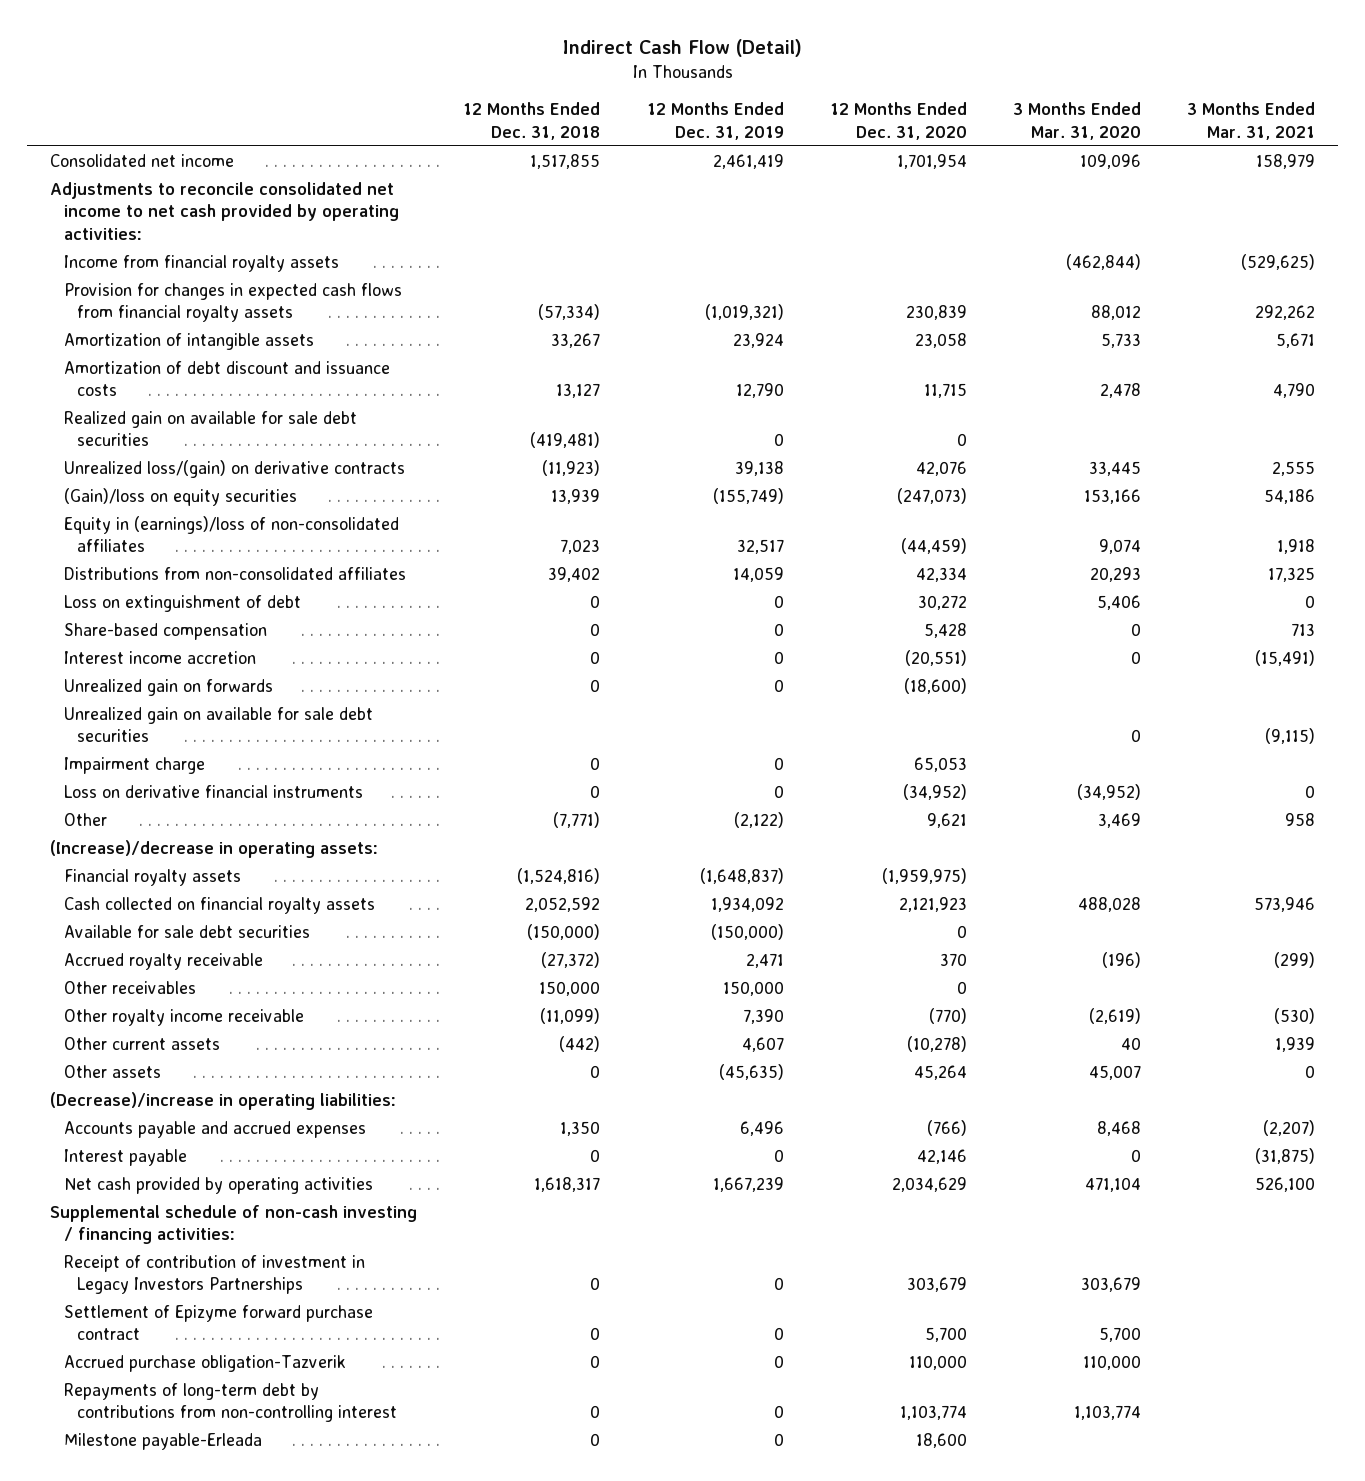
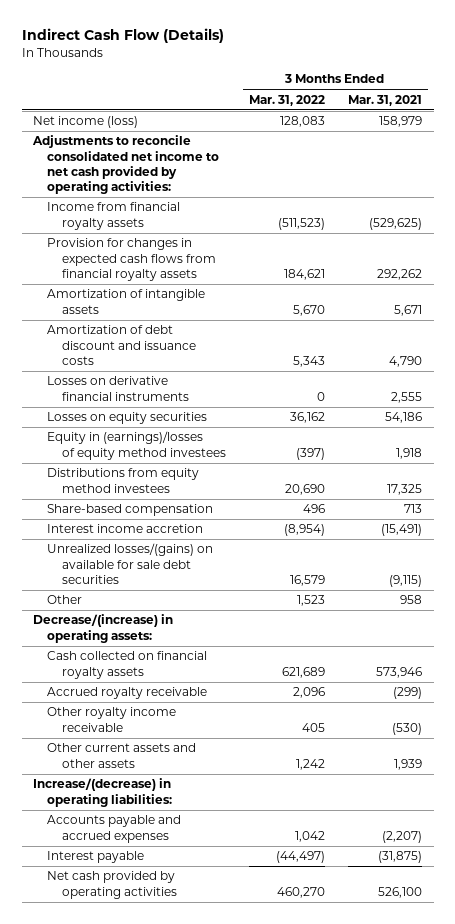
[562,39,802,58] Indirect Cash Flow (Detail) -> [21,28,224,44] Indirect Cash Flow (Details)
[463,102,601,140] 12 Months Ended Dec. 31, 2018 -> none
[646,102,784,140] 12 Months Ended Dec. 31, 2019 -> none
[829,102,967,140] 12 Months Ended Dec. 31, 2020 -> none
[1013,102,1142,140] 3 Months Ended Mar. 31, 2020 -> none
none -> [248,94,325,106] Mar. 31, 2022
[50,153,235,167] Consolidated net income -> [33,116,139,129] Net income (loss)
[63,410,357,447] Realized gain on available for sale debt securities -> none
[63,594,301,612] Loss on extinguishment of debt -> none
[63,459,405,478] Unrealized loss/(gain) on derivative contracts -> [47,376,189,401] Losses on derivative financial instruments
[63,487,297,506] (Gain)/loss on equity securities -> [47,412,208,425] Losses on equity securities
[63,515,399,553] Equity in (earnings)/loss of non-consolidated affiliates -> [47,431,226,460] Equity in (earnings)/losses of equity method investees
[63,566,406,580] Distributions from non-consolidated affiliates -> [47,468,200,493] Distributions from equity method investees
[63,678,273,696] Unrealized gain on forwards -> none
[63,756,205,774] Impairment charge -> none
[63,784,363,798] Loss on derivative financial instruments -> none
[63,706,373,743] Unrealized gain on available for sale debt securities -> [47,543,214,584] Unrealized losses/(gains) on available for sale debt securities
[63,868,241,886] Financial royalty assets -> none
[50,839,379,858] (Increase)/decrease in operating assets: -> [33,614,174,643] Decrease/(increase) in operating assets:
[63,924,310,938] Available for sale debt securities -> none
[63,980,196,994] Other receivables -> none
[63,1064,161,1078] Other assets -> none
[63,1036,220,1050] Other current assets -> [47,743,197,768] Other current assets and other assets
[50,1091,397,1110] (Decrease)/increase in operating liabilities: -> [33,778,173,807] Increase/(decrease) in operating liabilities:
[50,1204,418,1245] Supplemental schedule of non-cash investing / financing activities: -> none
[63,1254,365,1295] Receipt of contribution of investment in Legacy Investors Partnerships -> none
[63,1304,373,1341] Settlement of Epizyme forward purchase contract -> none
[63,1354,346,1372] Accrued purchase obligation-Tazverik -> none
[63,1382,398,1423] Repayments of long-term debt by contributions from non-controlling interest -> none
[63,1432,262,1450] Milestone payable-Erleada -> none

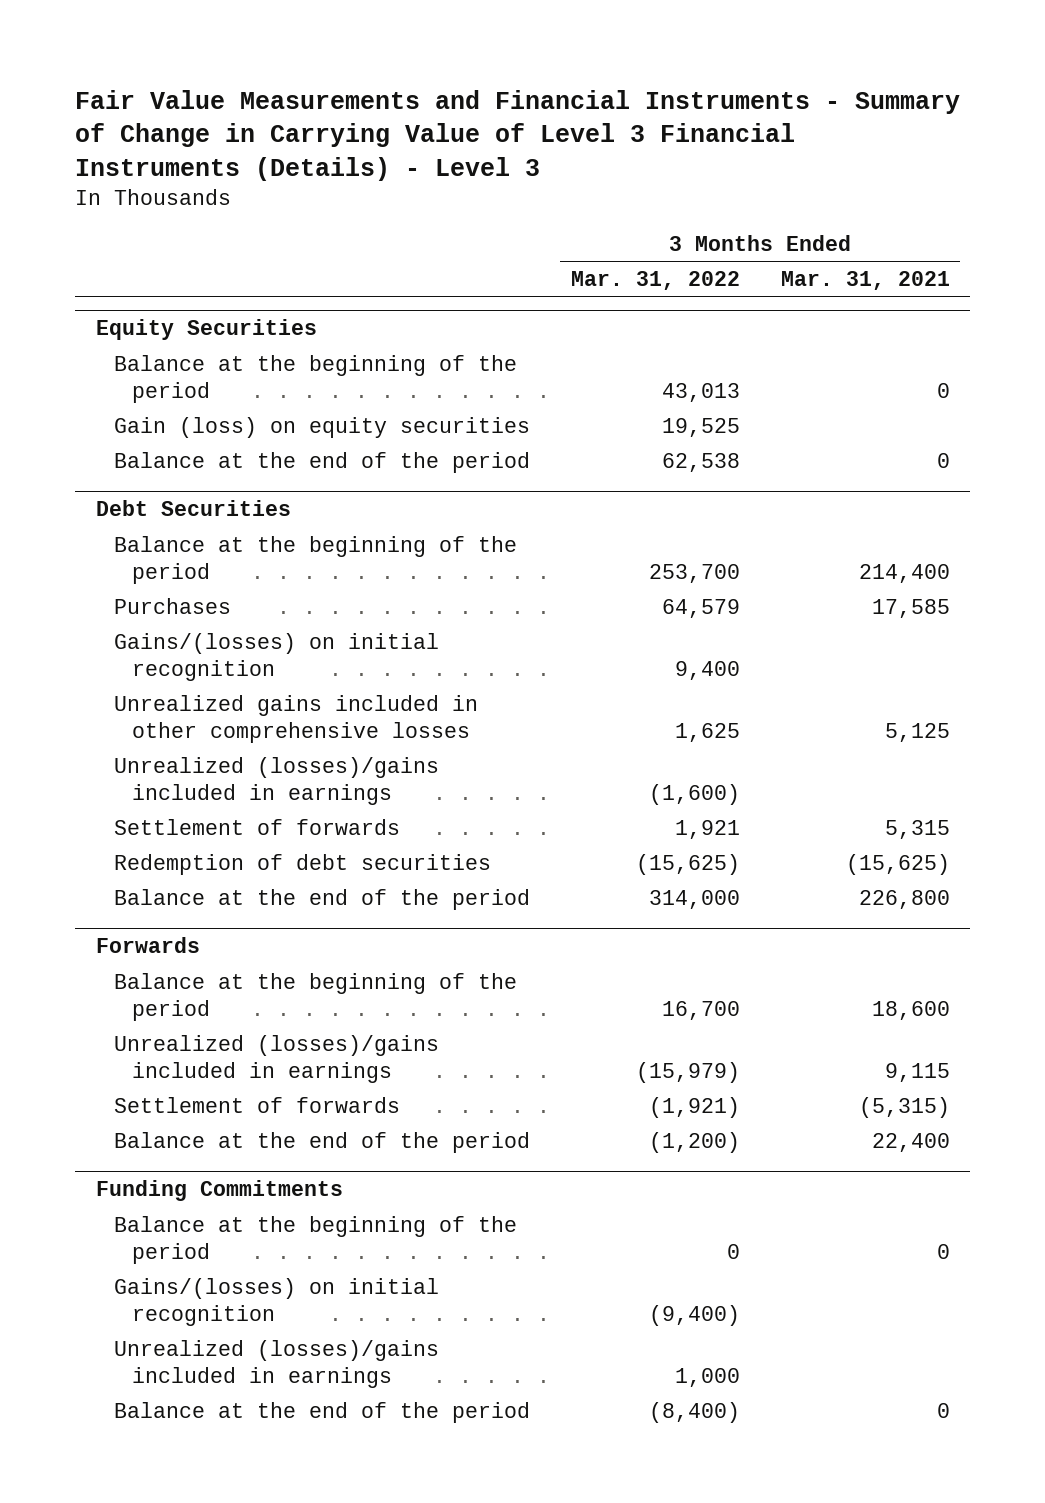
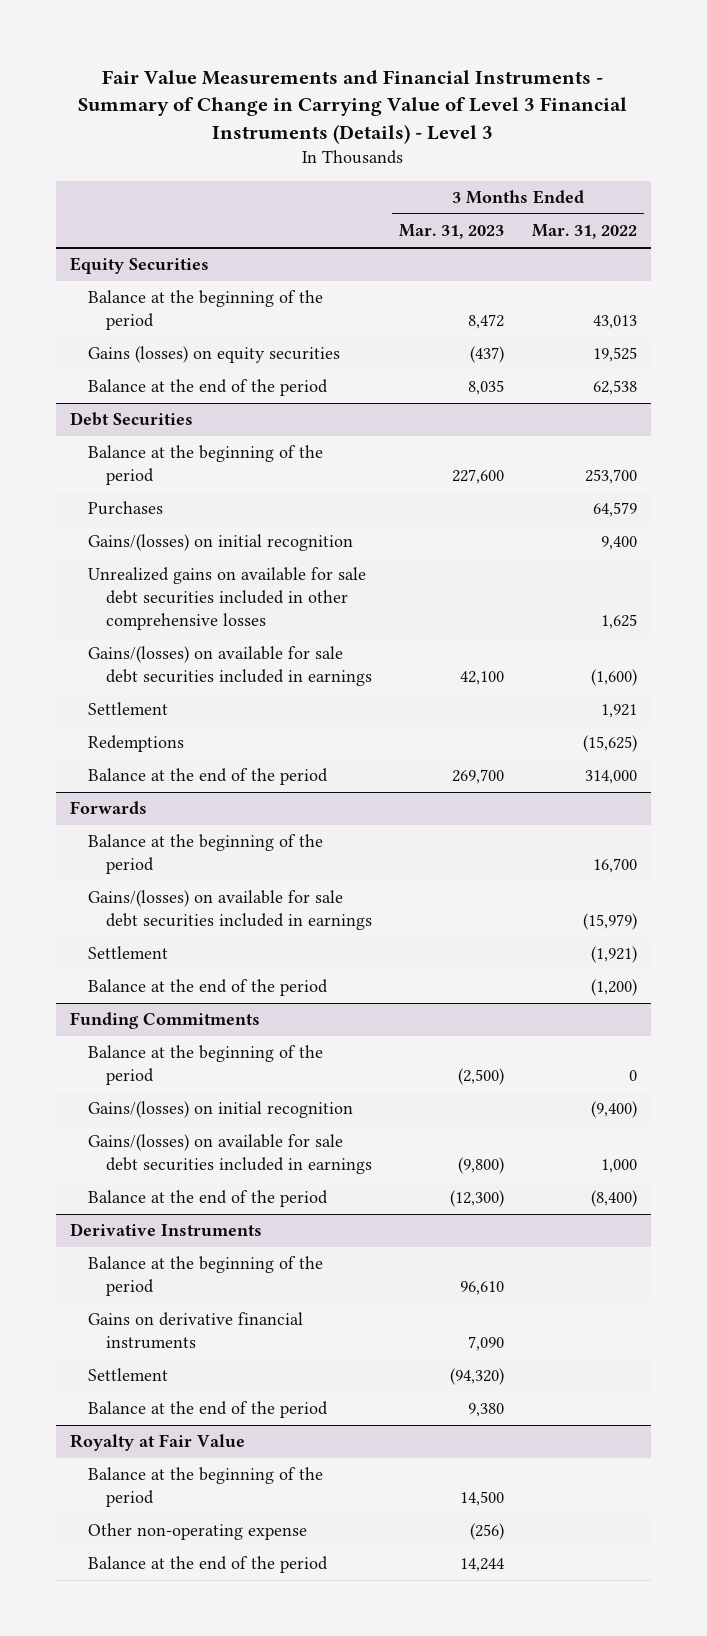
[780,271,950,291] Mar. 31, 2021 -> none
none -> [399,224,505,240] Mar. 31, 2023
[113,416,530,438] Gain (loss) on equity securities -> [87,346,340,364] Gains (losses) on equity securities
[113,694,478,744] Unrealized gains included in other comprehensive losses -> [87,567,366,631] Unrealized gains on available for sale debt securities included in other comprehensive losses
[113,756,439,806] Unrealized (losses)/gains included in earnings -> [87,646,372,687] Gains/(losses) on available for sale debt securities included in earnings
[113,818,400,835] Settlement of forwards -> [87,702,168,716] Settlement
[113,853,491,875] Redemption of debt securities -> [87,735,184,753] Redemptions
[113,1034,439,1084] Unrealized (losses)/gains included in earnings -> [87,890,372,931] Gains/(losses) on available for sale debt securities included in earnings
[113,1096,400,1113] Settlement of forwards -> [87,946,168,960] Settlement
[113,1339,439,1389] Unrealized (losses)/gains included in earnings -> [87,1134,372,1175] Gains/(losses) on available for sale debt securities included in earnings
none -> [69,1223,262,1237] Derivative Instruments
none -> [87,1256,323,1297] Balance at the beginning of the period
none -> [87,1312,303,1350] Gains on derivative financial instruments
none -> [87,1368,168,1382] Settlement
none -> [87,1401,328,1419] Balance at the end of the period
none -> [69,1434,245,1452] Royalty at Fair Value
none -> [87,1467,323,1508] Balance at the beginning of the period
none -> [87,1523,307,1541] Other non-operating expense
none -> [87,1556,328,1574] Balance at the end of the period

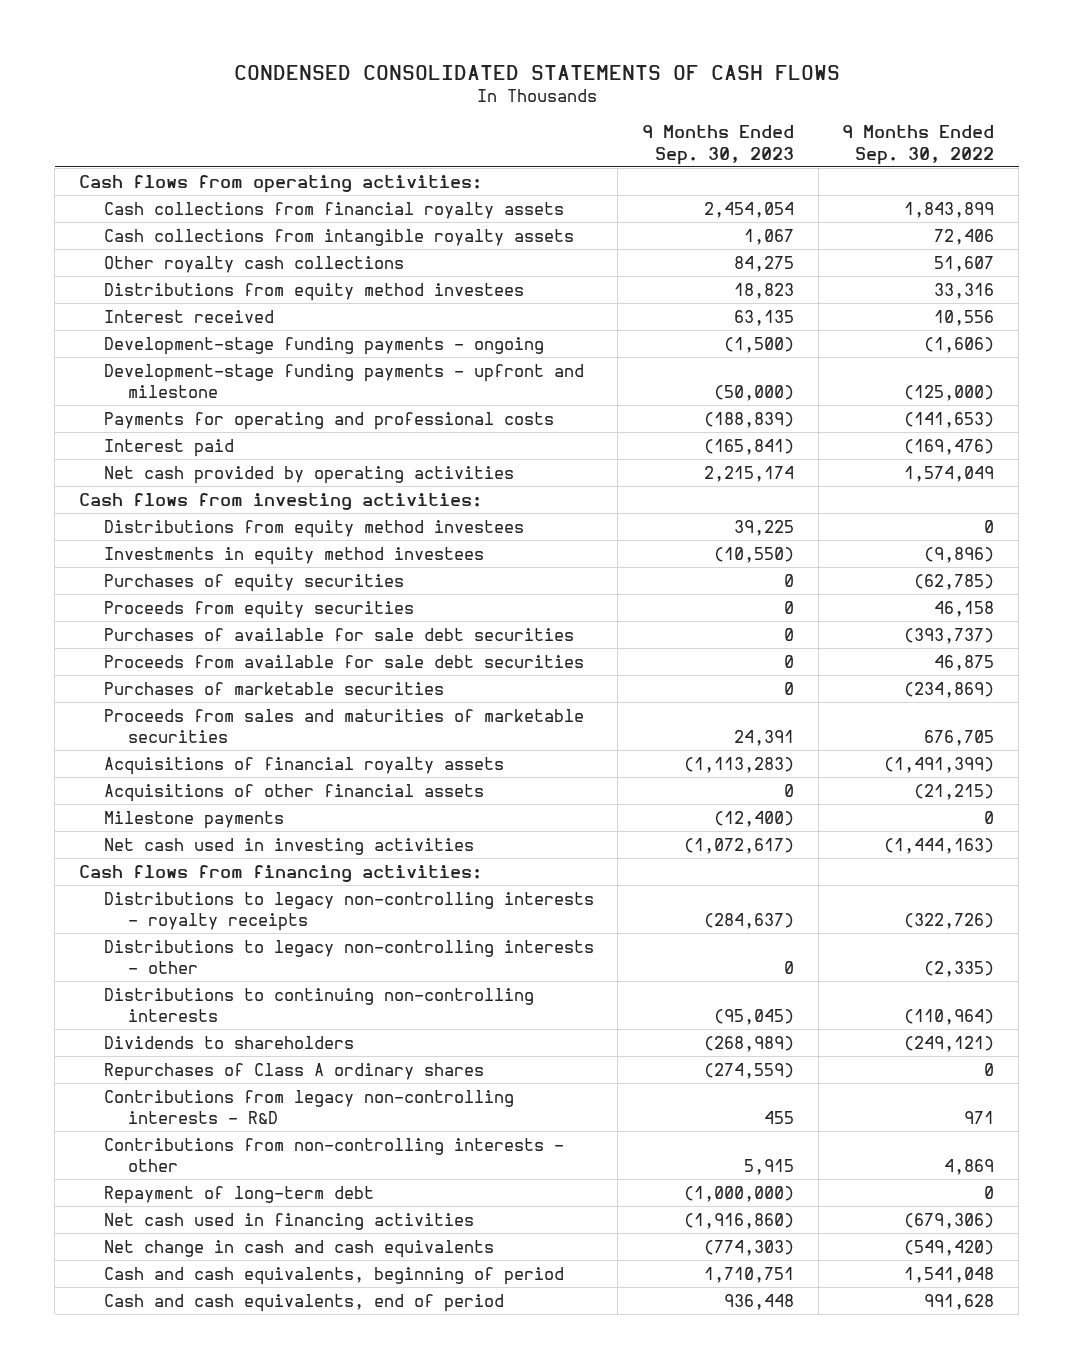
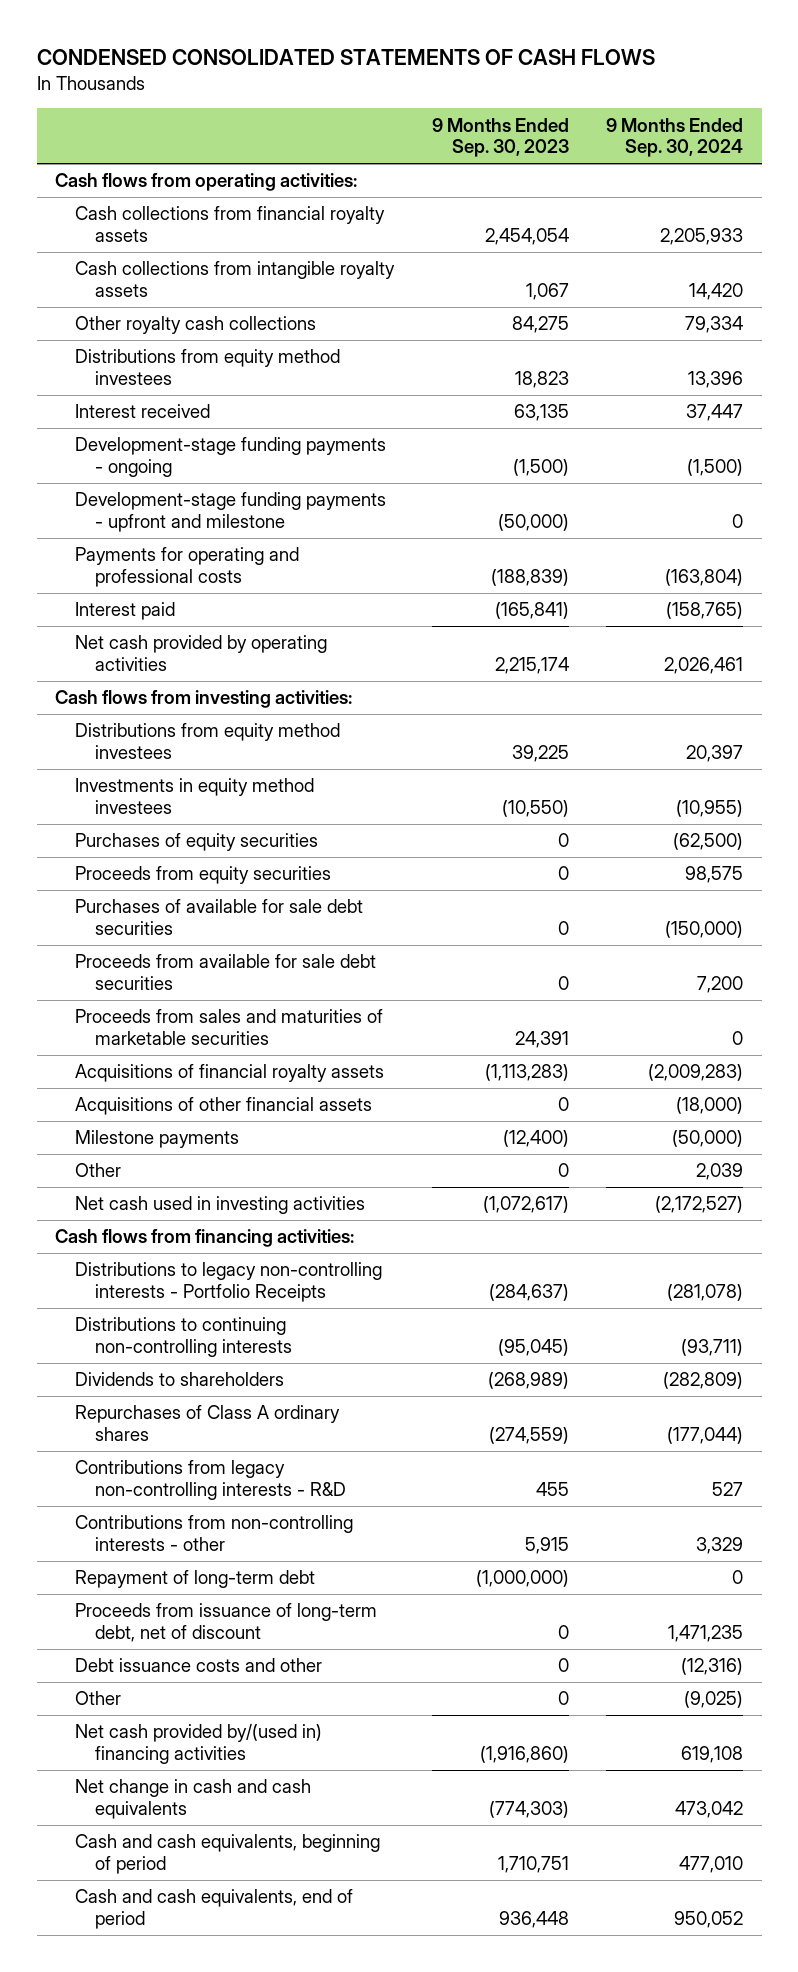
[842,125,995,165] 9 Months Ended Sep. 30, 2022 -> none
none -> [605,117,743,158] 9 Months Ended Sep. 30, 2024
[103,681,444,695] Purchases of marketable securities -> none
none -> [75,1163,122,1178] Other
[103,939,594,974] Distributions to legacy non-controlling interests - other -> none
[103,891,594,931] Distributions to legacy non-controlling interests - royalty receipts -> [75,1262,383,1303] Distributions to legacy non-controlling interests - Portfolio Receipts
none -> [75,1603,378,1643] Proceeds from issuance of long-term debt, net of discount
none -> [75,1658,323,1673] Debt issuance costs and other
none -> [75,1691,122,1706] Other
[103,1212,474,1230] Net cash used in financing activities -> [75,1723,323,1765] Net cash provided by/(used in) financing activities

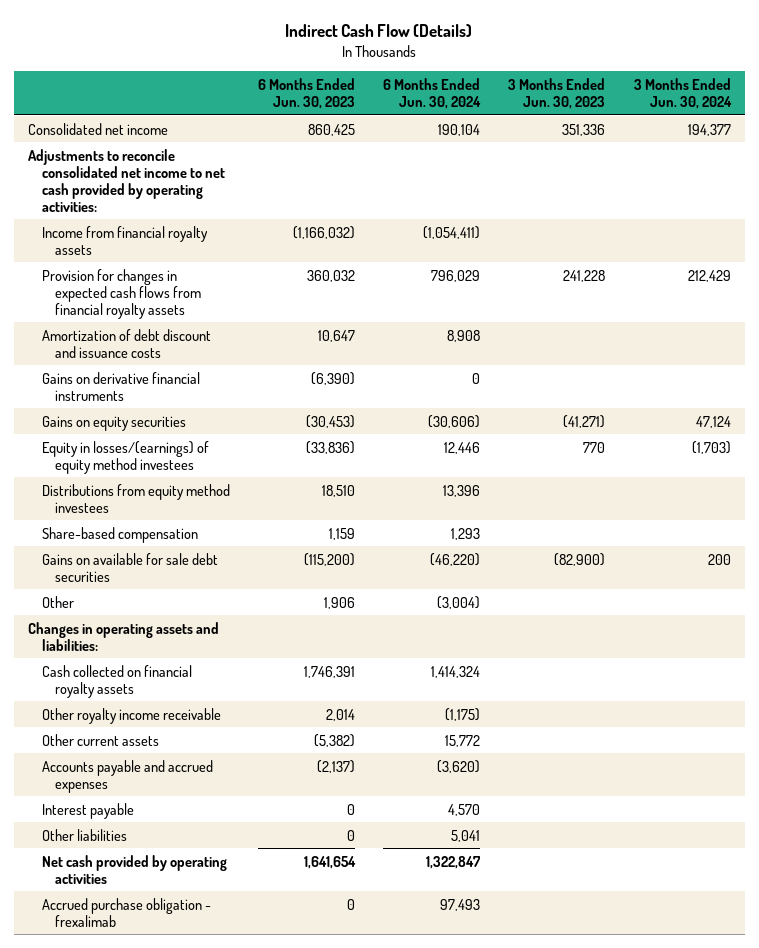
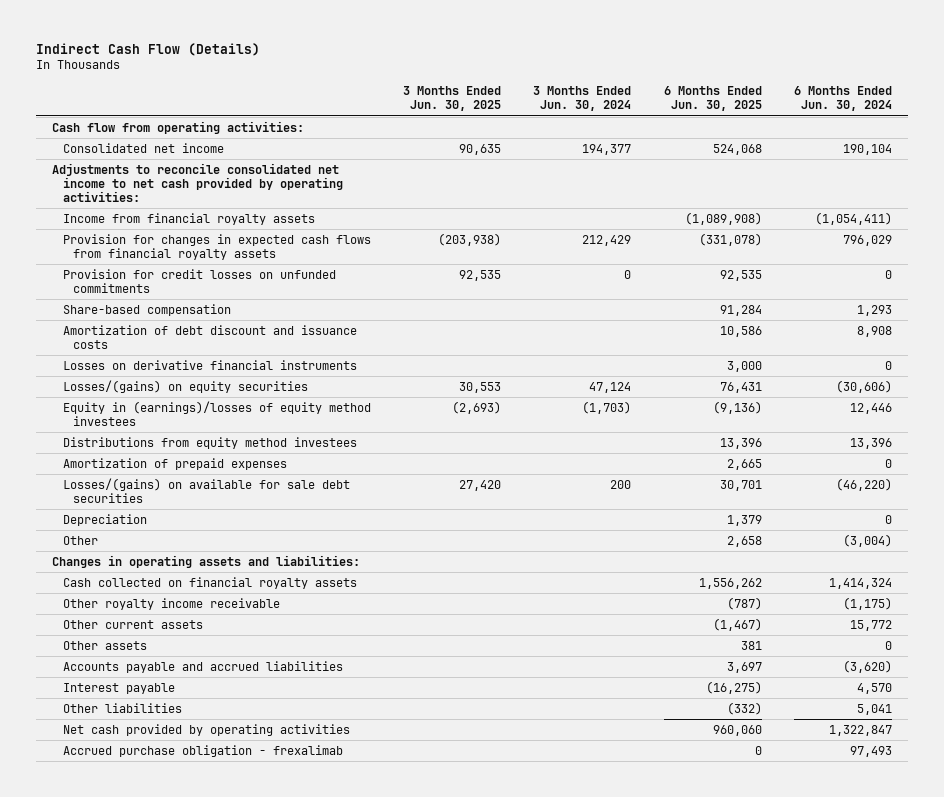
[257,77,355,109] 6 Months Ended Jun. 30, 2023 -> none
[508,77,606,109] 3 Months Ended Jun. 30, 2023 -> none
none -> [402,86,501,112] 3 Months Ended Jun. 30, 2025
none -> [663,86,762,112] 6 Months Ended Jun. 30, 2025
none -> [52,120,305,134] Cash flow from operating activities:
none -> [62,268,336,293] Provision for credit losses on unfunded commitments
[41,526,198,543] Share-based compensation -> [62,303,231,316] Share-based compensation
[41,371,200,401] Gains on derivative financial instruments -> [62,359,357,370] Losses on derivative financial instruments
[41,415,186,431] Gains on equity securities -> [62,379,308,393] Losses/(gains) on equity securities
[41,440,209,474] Equity in losses/(earnings) of equity method investees -> [62,400,371,426] Equity in (earnings)/losses of equity method investees
none -> [62,457,287,470] Amortization of prepaid expenses
[41,552,218,582] Gains on available for sale debt securities -> [62,477,350,503] Losses/(gains) on available for sale debt securities
none -> [62,513,147,526] Depreciation
none -> [62,640,147,650] Other assets
[41,759,213,793] Accounts payable and accrued expenses -> [62,660,343,673] Accounts payable and accrued liabilities

